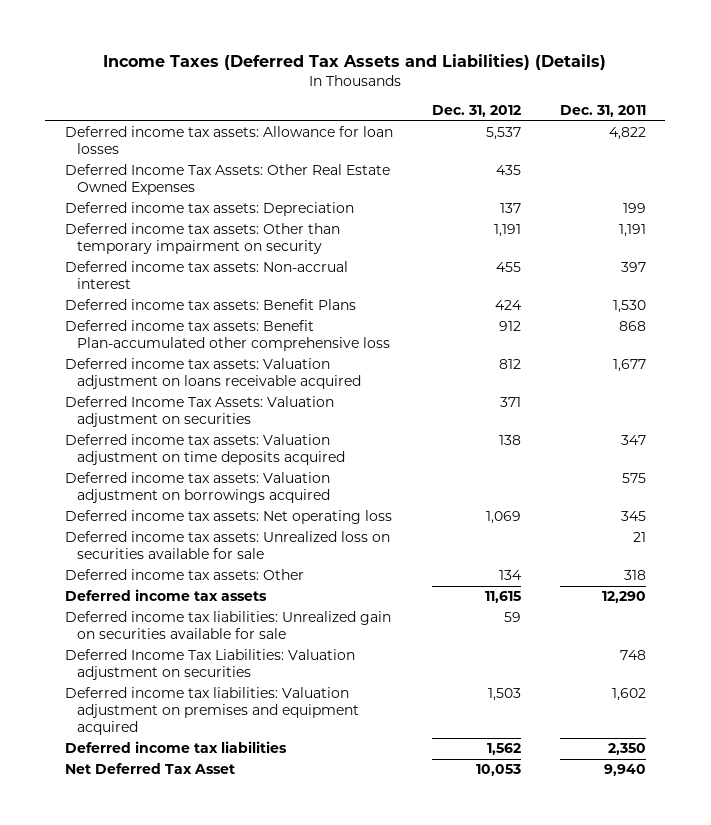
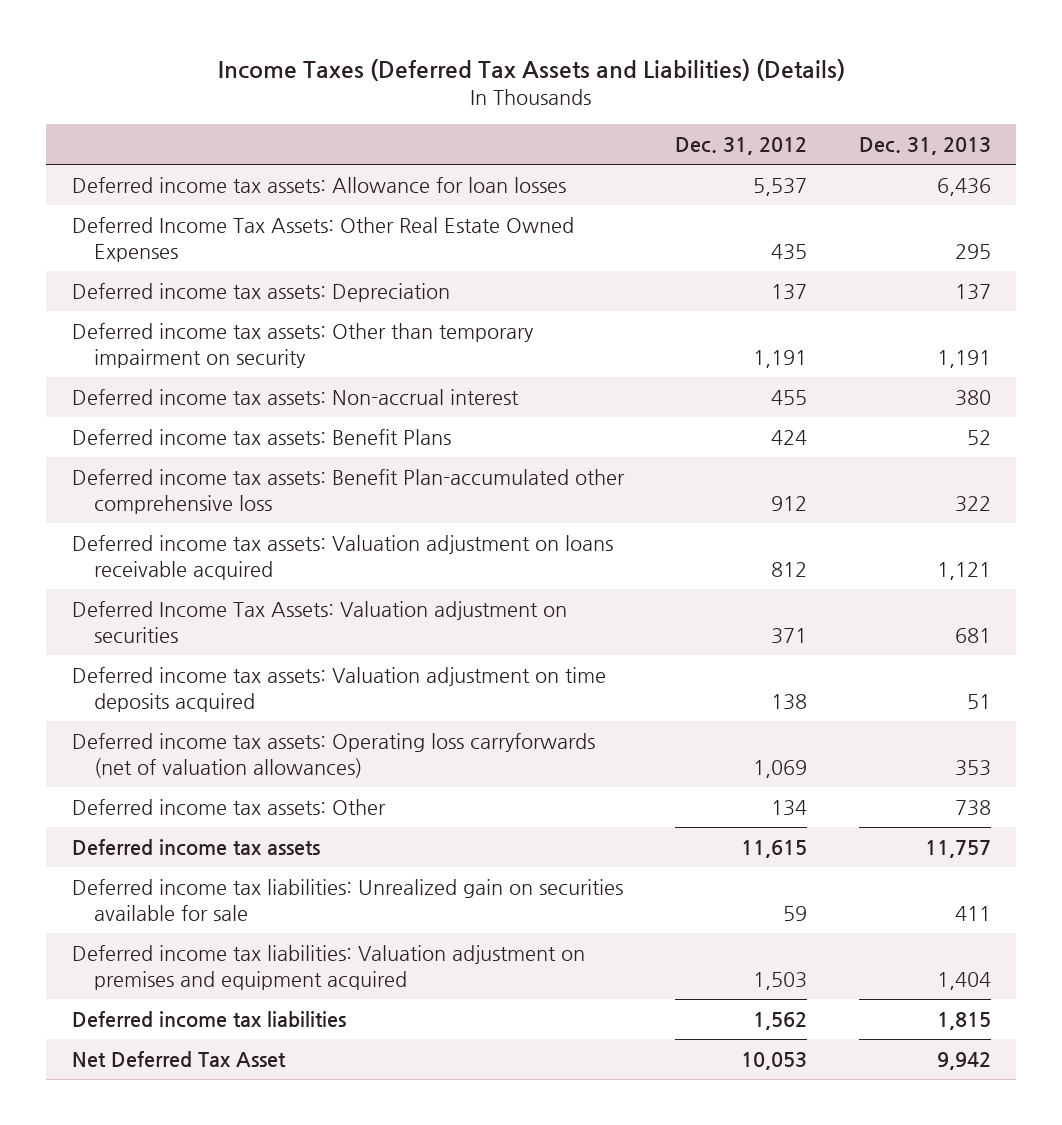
[559,105,646,118] Dec. 31, 2011 -> none
none -> [858,137,991,156] Dec. 31, 2013
[64,472,331,504] Deferred income tax assets: Valuation adjustment on borrowings acquired -> none
[64,531,390,560] Deferred income tax assets: Unrealized loss on securities available for sale -> none
[64,510,392,525] Deferred income tax assets: Net operating loss -> [71,733,595,778] Deferred income tax assets: Operating loss carryforwards (net of valuation allowances)
[64,649,355,681] Deferred Income Tax Liabilities: Valuation adjustment on securities -> none

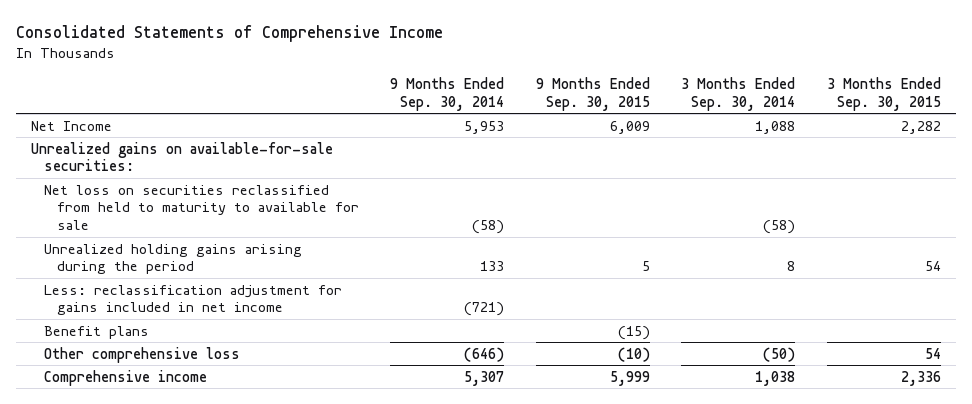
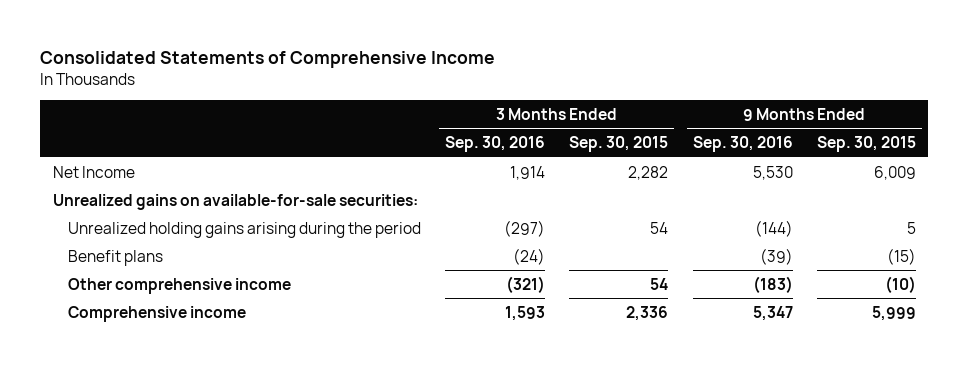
[390,77,505,111] 9 Months Ended Sep. 30, 2014 -> none
[681,77,796,111] 3 Months Ended Sep. 30, 2014 -> none
none -> [445,136,546,153] Sep. 30, 2016
none -> [692,136,793,153] Sep. 30, 2016
[44,184,360,231] Net loss on securities reclassified from held to maturity to available for sale -> none
[44,284,343,316] Less: reclassification adjustment for gains included in net income -> none
[44,346,241,363] Other comprehensive loss -> [67,277,291,294] Other comprehensive income

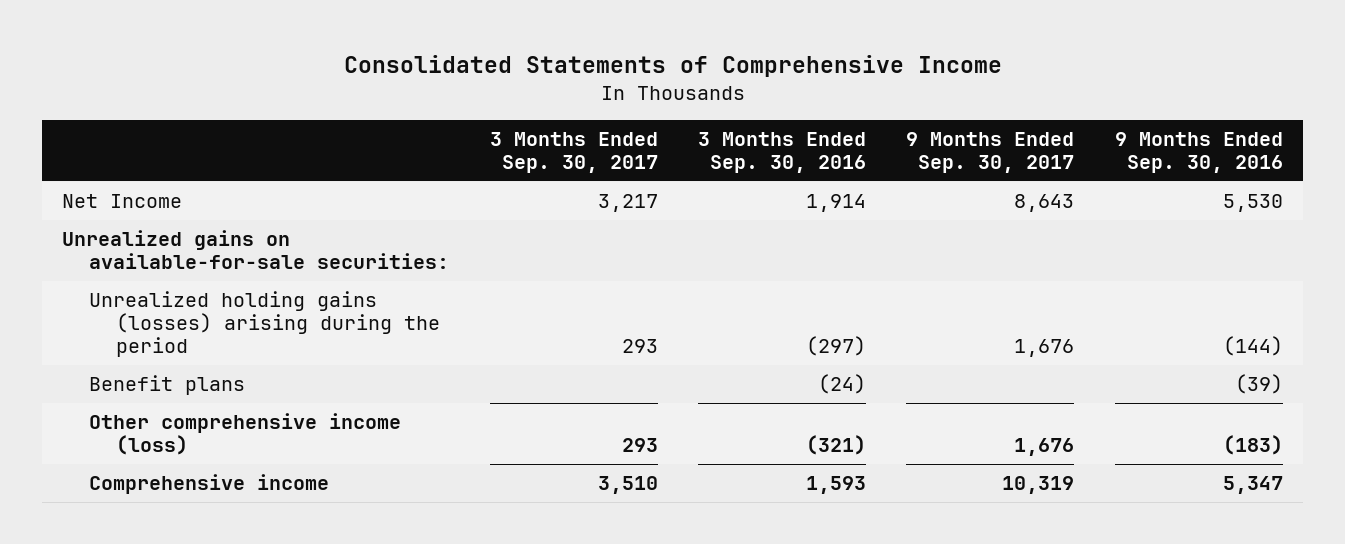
[569,136,669,153] Sep. 30, 2015 -> none
[816,136,916,153] Sep. 30, 2015 -> none
none -> [489,132,658,174] 3 Months Ended Sep. 30, 2017
none -> [906,132,1075,174] 9 Months Ended Sep. 30, 2017
[67,221,421,238] Unrealized holding gains arising during the period -> [89,291,440,358] Unrealized holding gains (losses) arising during the period
[67,277,291,294] Other comprehensive income -> [89,413,402,456] Other comprehensive income (loss)

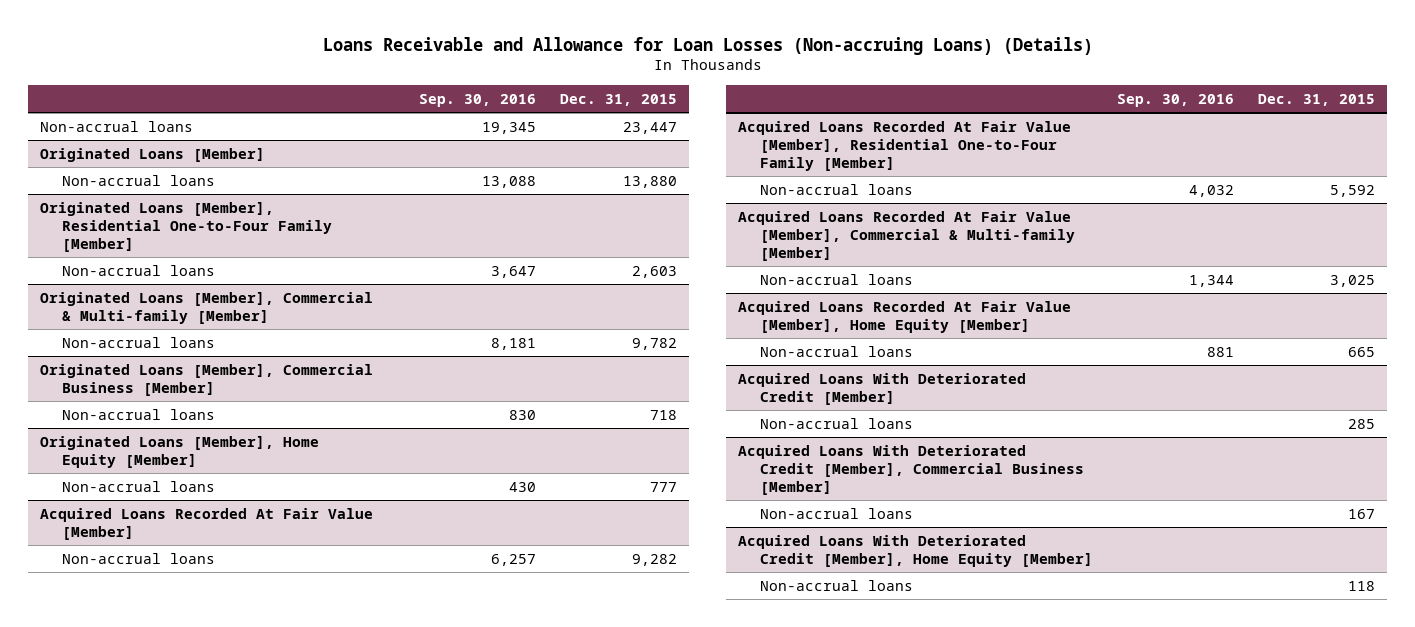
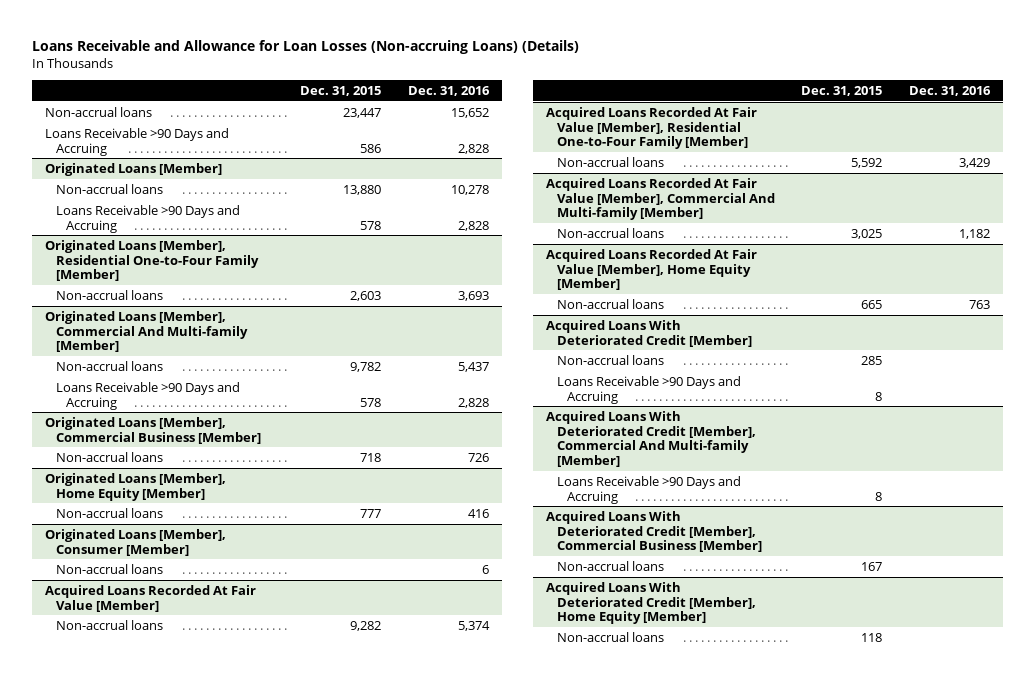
[418,93,536,107] Sep. 30, 2016 -> none
none -> [407,85,490,96] Dec. 31, 2016
none -> [45,127,230,156] Loans Receivable >90 Days and Accruing
none -> [55,204,240,233] Loans Receivable >90 Days and Accruing
[39,291,373,324] Originated Loans [Member], Commercial & Multi-family [Member] -> [45,310,248,353] Originated Loans [Member], Commercial And Multi-family [Member]
none -> [55,381,240,410] Loans Receivable >90 Days and Accruing
none -> [45,528,227,556] Originated Loans [Member], Consumer [Member]
none -> [55,563,163,574] Non-accrual loans
[738,210,1075,261] Acquired Loans Recorded At Fair Value [Member], Commercial & Multi-family [Member] -> [546,177,775,221] Acquired Loans Recorded At Fair Value [Member], Commercial And Multi-family [Member]
none -> [556,375,741,404] Loans Receivable >90 Days and Accruing
none -> [546,410,756,468] Acquired Loans With Deteriorated Credit [Member], Commercial And Multi-family [Member]
none -> [556,475,741,504] Loans Receivable >90 Days and Accruing

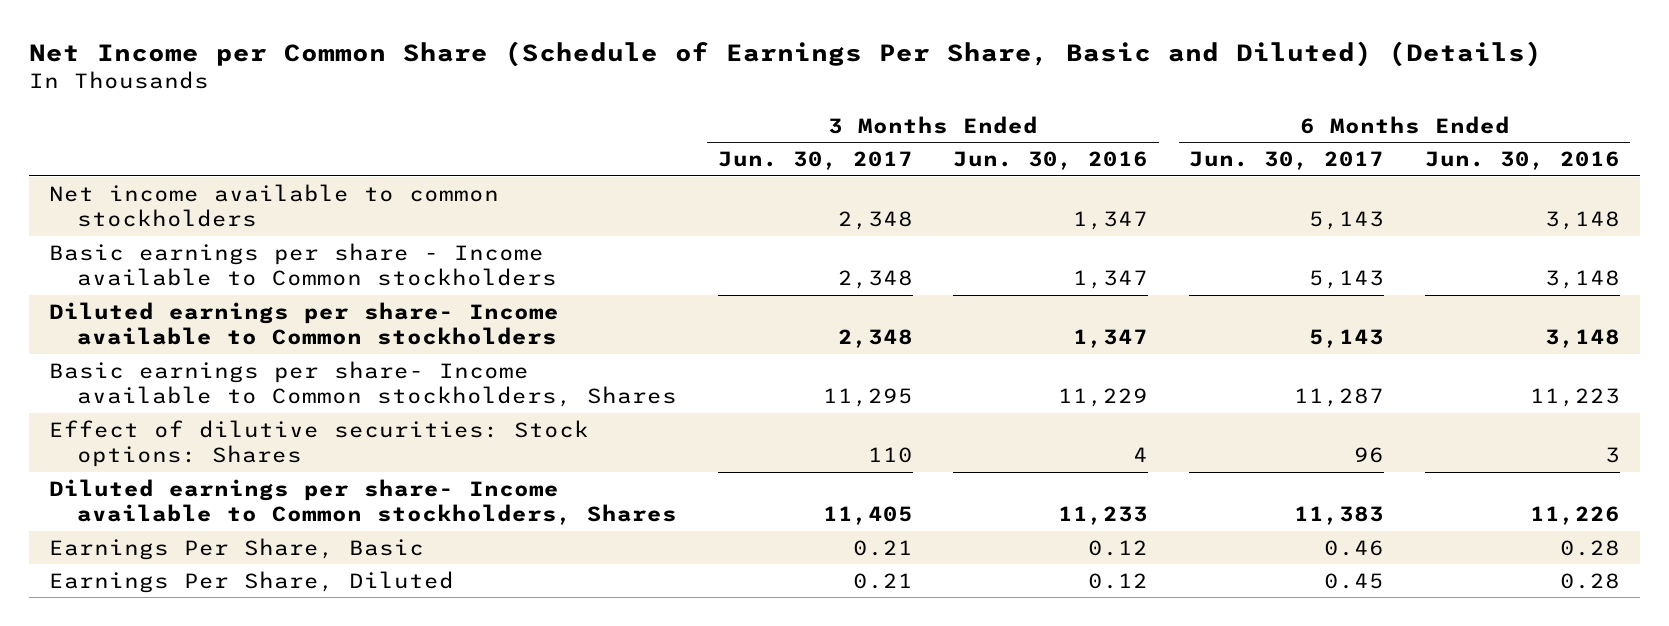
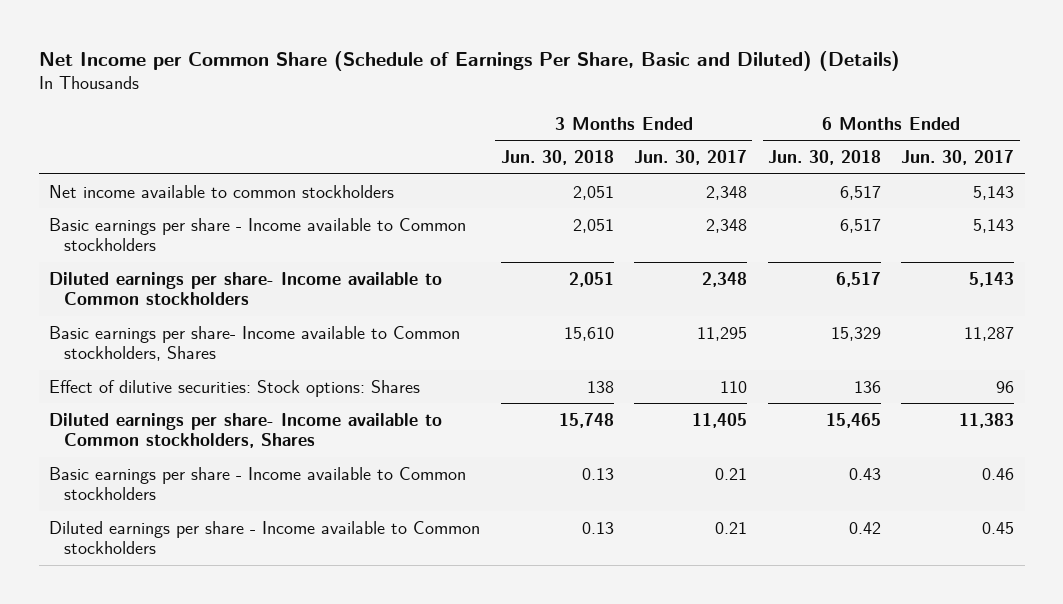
[953,151,1149,171] Jun. 30, 2016 -> none
[1425,151,1621,171] Jun. 30, 2016 -> none
none -> [500,150,614,166] Jun. 30, 2018
none -> [767,150,881,166] Jun. 30, 2018
[49,537,425,560] Earnings Per Share, Basic -> [48,466,466,501] Basic earnings per share - Income available to Common stockholders
[49,570,455,593] Earnings Per Share, Diluted -> [48,520,480,555] Diluted earnings per share - Income available to Common stockholders

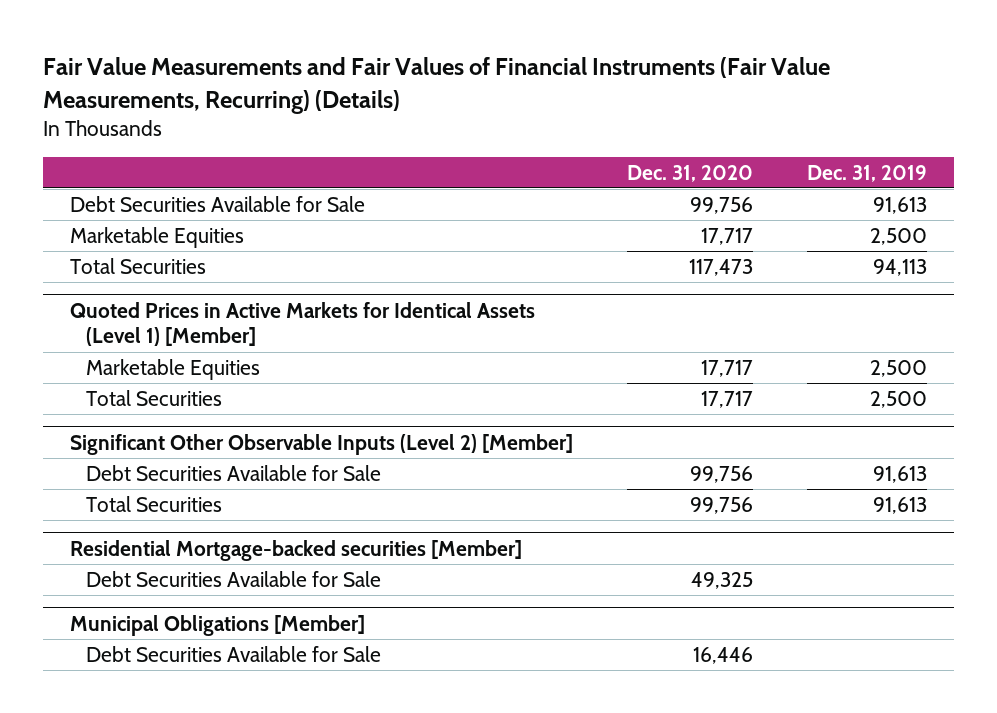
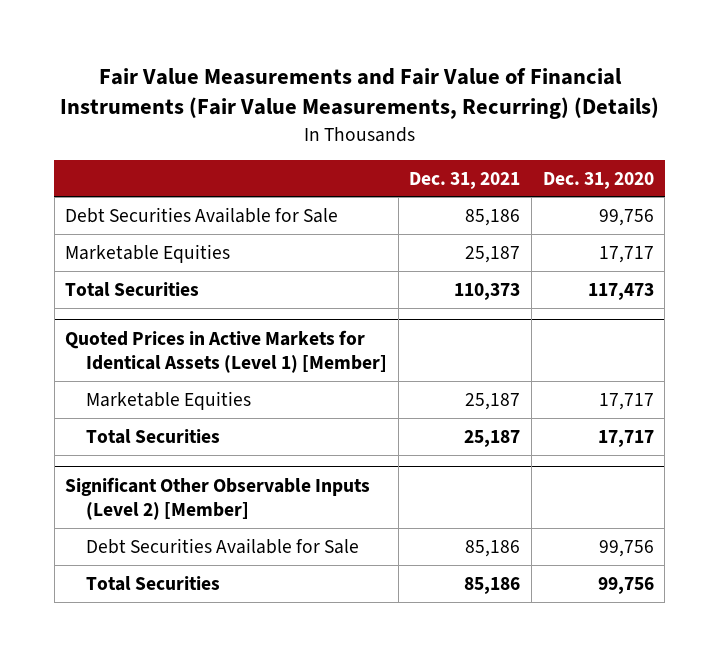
[42,57,830,114] Fair Value Measurements and Fair Values of Financial Instruments (Fair Value Measurements, Recurring) (Details) -> [59,68,659,120] Fair Value Measurements and Fair Value of Financial Instruments (Fair Value Measurements, Recurring) (Details)
[807,164,928,182] Dec. 31, 2019 -> none
none -> [409,171,521,189] Dec. 31, 2021
[69,539,522,561] Residential Mortgage-backed securities [Member] -> none
[86,570,382,587] Debt Securities Available for Sale -> none
[69,614,365,636] Municipal Obligations [Member] -> none
[86,645,382,662] Debt Securities Available for Sale -> none

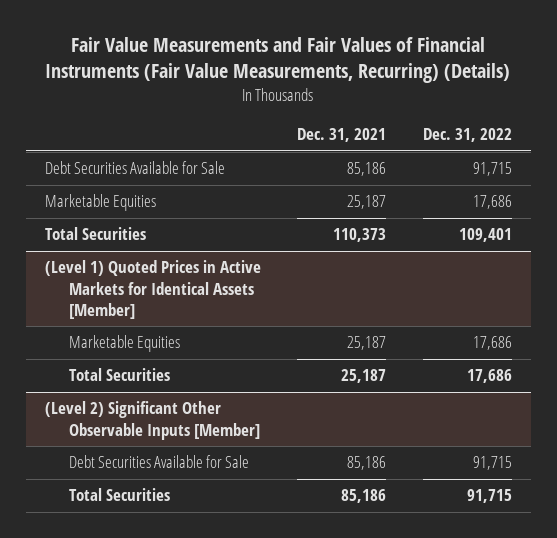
[59,68,659,120] Fair Value Measurements and Fair Value of Financial Instruments (Fair Value Measurements, Recurring) (Details) -> [45,37,511,84] Fair Value Measurements and Fair Values of Financial Instruments (Fair Value Measurements, Recurring) (Details)
[542,171,654,189] Dec. 31, 2020 -> none
none -> [423,128,513,143] Dec. 31, 2022
[65,329,387,373] Quoted Prices in Active Markets for Identical Assets (Level 1) [Member] -> [44,260,261,320] (Level 1) Quoted Prices in Active Markets for Identical Assets [Member]
[65,476,371,520] Significant Other Observable Inputs (Level 2) [Member] -> [44,401,261,440] (Level 2) Significant Other Observable Inputs [Member]

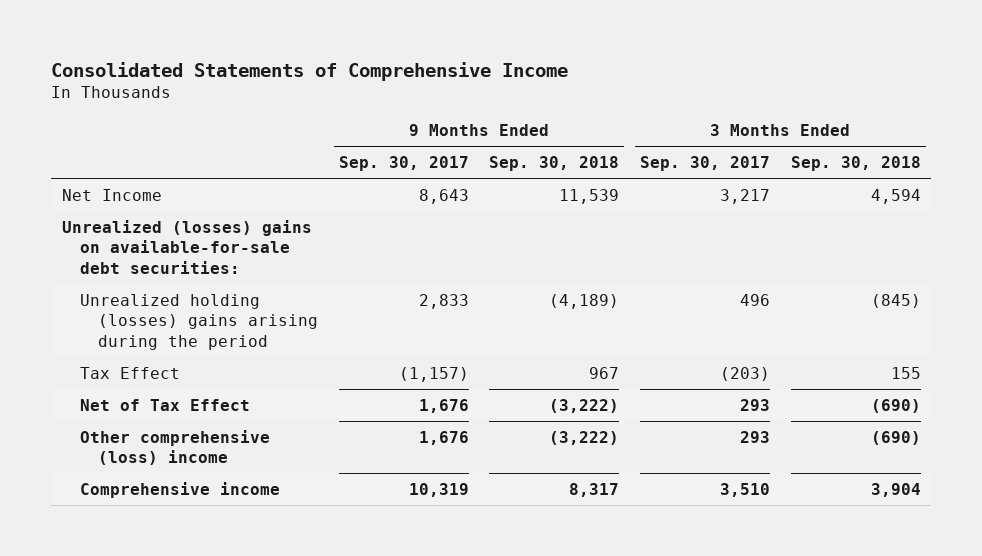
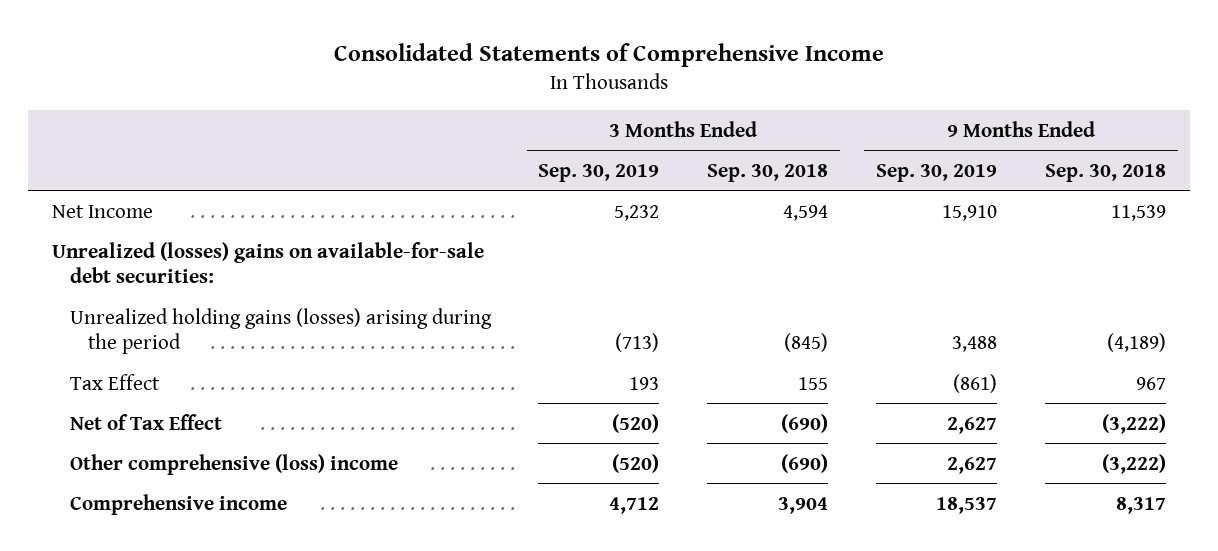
[338,156,469,172] Sep. 30, 2017 -> none
[639,156,770,172] Sep. 30, 2017 -> none
none -> [538,163,660,182] Sep. 30, 2019
none -> [875,163,997,182] Sep. 30, 2019
[79,293,319,350] Unrealized holding (losses) gains arising during the period -> [69,307,492,355] Unrealized holding gains (losses) arising during the period

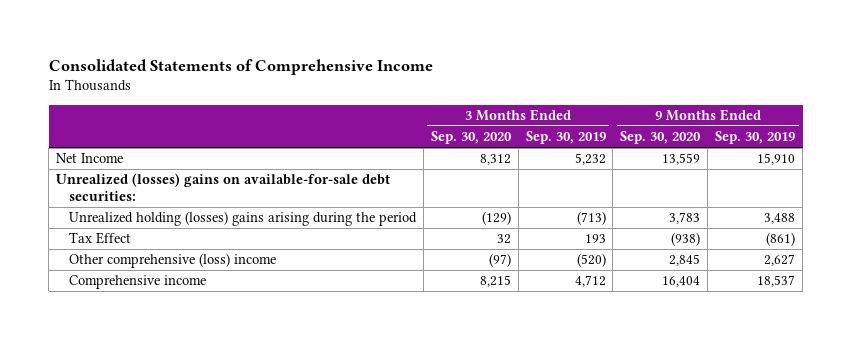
[707,163,829,182] Sep. 30, 2018 -> none
[1044,163,1166,182] Sep. 30, 2018 -> none
none -> [430,131,512,145] Sep. 30, 2020
none -> [620,131,702,145] Sep. 30, 2020
[69,307,492,355] Unrealized holding gains (losses) arising during the period -> [68,211,417,227] Unrealized holding (losses) gains arising during the period
[69,413,222,430] Net of Tax Effect -> none

